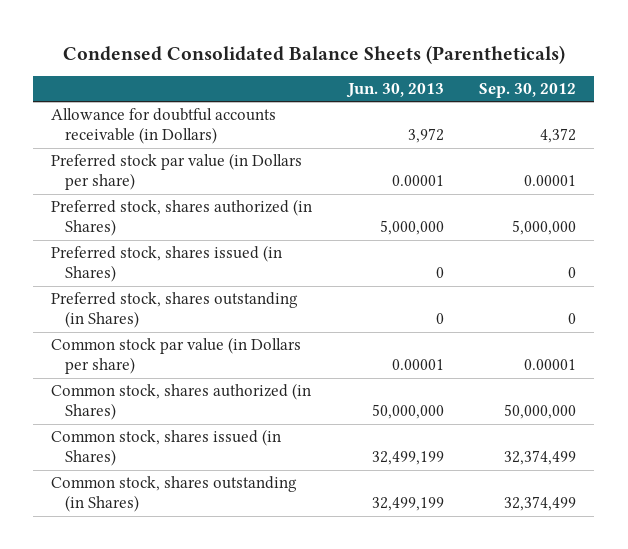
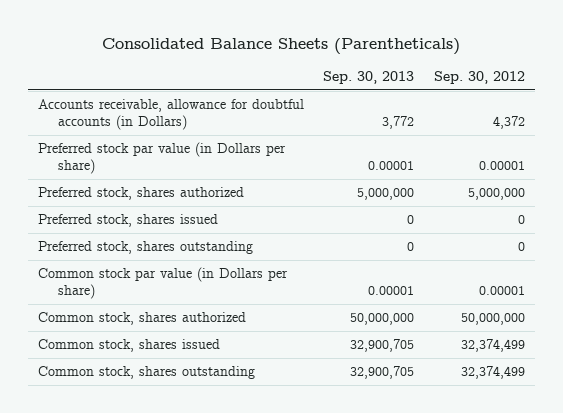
[62,44,565,64] Condensed Consolidated Balance Sheets (Parentheticals) -> [102,37,461,55] Consolidated Balance Sheets (Parentheticals)
[345,83,444,99] Jun. 30, 2013 -> none
none -> [323,71,415,85] Sep. 30, 2013
[51,107,277,145] Allowance for doubtful accounts receivable (in Dollars) -> [37,99,304,130] Accounts receivable, allowancе for doubtful accounts (in Dollars)
[51,198,313,237] Preferred stock, shares authorized (in Shares) -> [37,187,244,201] Preferred stock, shares authorized
[51,244,283,283] Preferred stock, shares issued (in Shares) -> [37,214,218,228] Preferred stock, shares issued
[51,291,299,329] Preferred stock, shares outstanding (in Shares) -> [37,241,253,255] Preferred stock, shares outstanding
[51,382,312,421] Common stock, shares authorized (in Shares) -> [37,312,246,326] Common stock, shares authorized
[51,428,282,467] Common stock, shares issued (in Shares) -> [37,339,220,353] Common stock, shares issued
[51,475,298,513] Common stock, shares outstanding (in Shares) -> [37,366,255,380] Common stock, shares outstanding

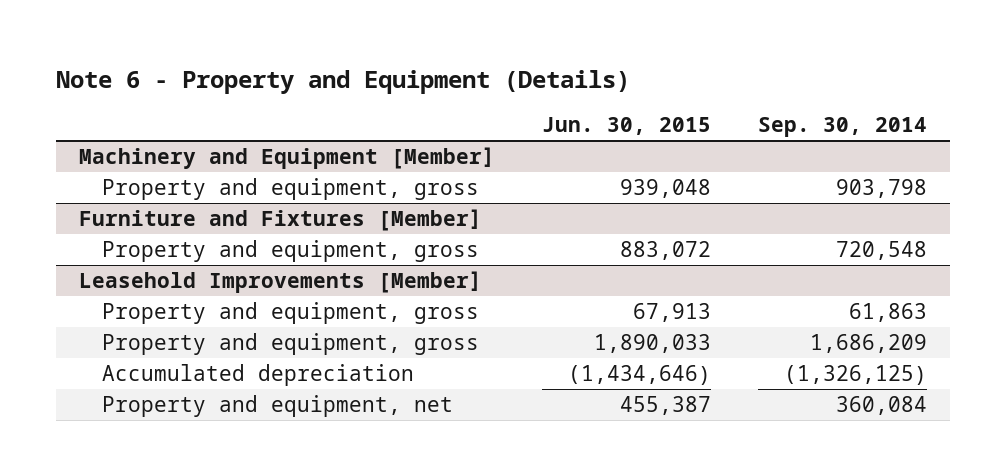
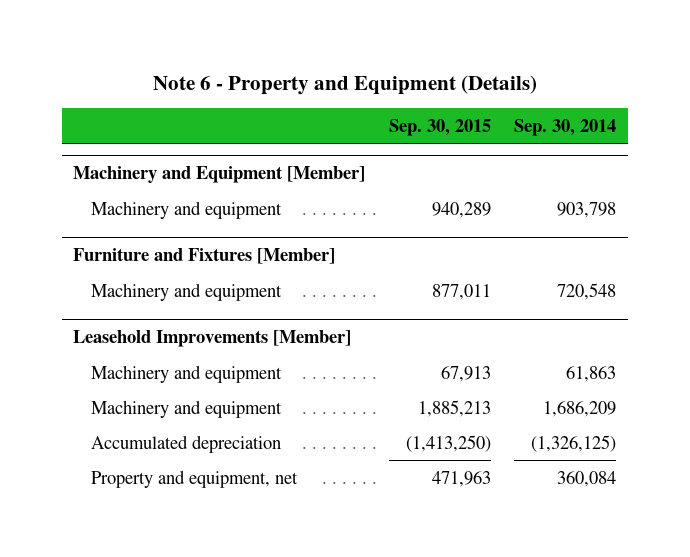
[542,117,712,136] Jun. 30, 2015 -> none
none -> [388,118,491,136] Sep. 30, 2015
[101,178,479,201] Property and equipment, gross -> [90,200,282,219] Machinery and equipment
[101,240,479,263] Property and equipment, gross -> [90,282,282,301] Machinery and equipment
[101,302,479,325] Property and equipment, gross -> [90,364,282,383] Machinery and equipment
[101,333,479,356] Property and equipment, gross -> [90,399,282,418] Machinery and equipment

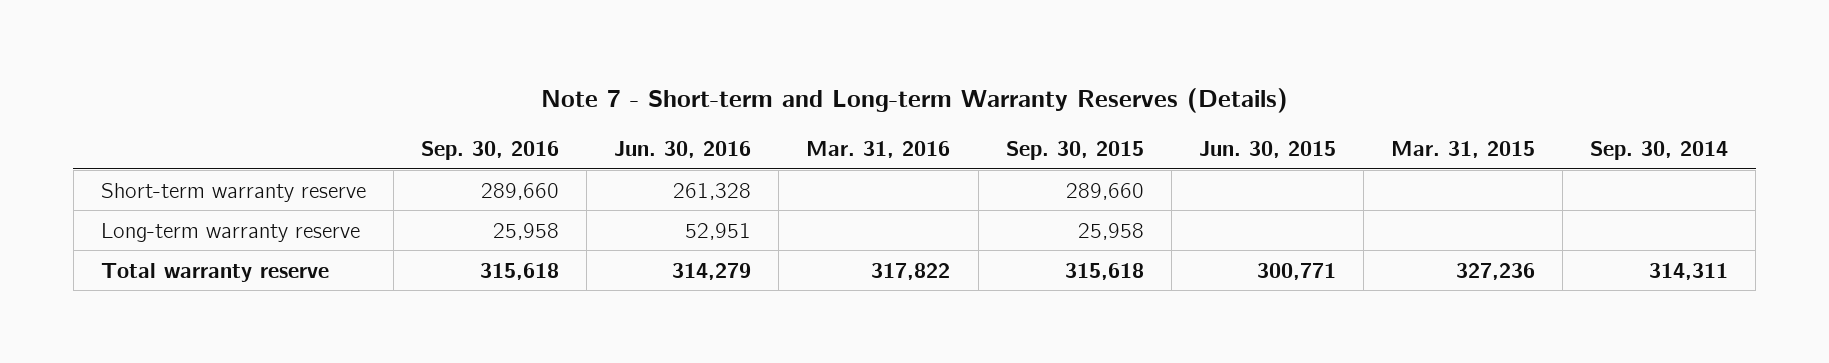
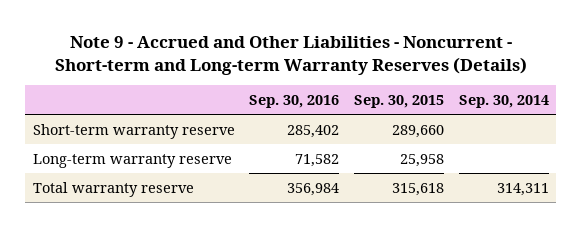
[540,87,1288,113] Note 7 - Short-term and Long-term Warranty Reserves (Details) -> [54,35,527,75] Note 9 - Accrued and Other Liabilities - Noncurrent - Short-term and Long-term Warranty Reserves (Details)
[614,140,752,158] Jun. 30, 2016 -> none
[806,140,951,158] Mar. 31, 2016 -> none
[1198,140,1336,158] Jun. 30, 2015 -> none
[1390,140,1535,158] Mar. 31, 2015 -> none
[481,182,560,200] 289,660 -> [287,124,340,138] 285,402
[493,222,560,240] 25,958 -> [295,153,340,167] 71,582
[480,262,560,280] 315,618 -> [287,182,340,196] 356,984

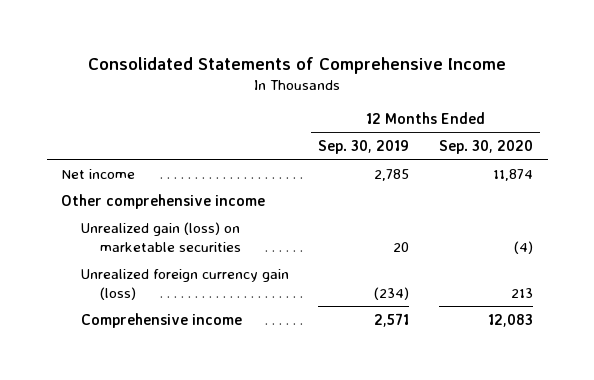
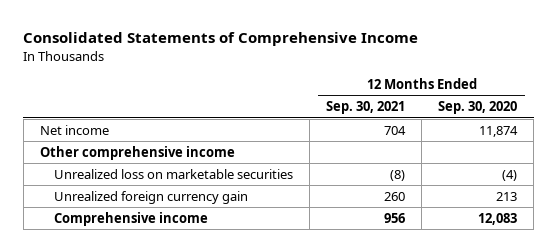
[318,140,410,155] Sep. 30, 2019 -> none
none -> [325,101,405,115] Sep. 30, 2021
[80,221,241,252] Unrealized gain (loss) on marketable securities -> [53,168,293,179] Unrealized loss on marketable securities
[80,268,289,300] Unrealized foreign currency gain (loss) -> [53,190,248,204] Unrealized foreign currency gain

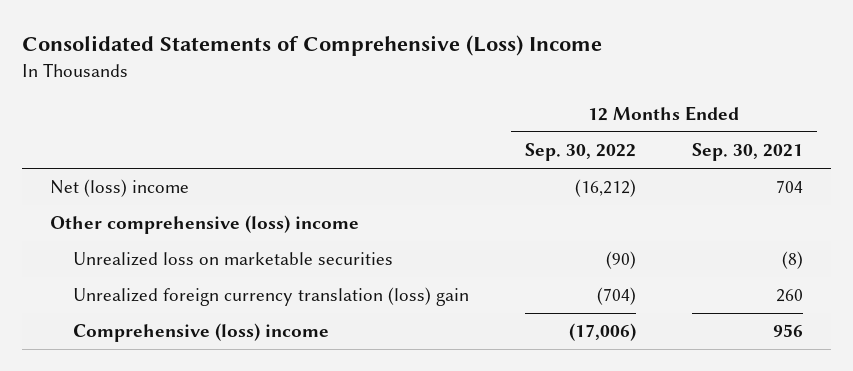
[23,32,419,47] Consolidated Statements of Comprehensive Income -> [21,35,602,57] Consolidated Statements of Comprehensive (Loss) Income
[438,101,518,115] Sep. 30, 2020 -> none
none -> [524,143,636,162] Sep. 30, 2022
[40,124,110,135] Net income -> [49,179,189,198] Net (loss) income
[40,145,236,160] Other comprehensive income -> [49,215,359,235] Other comprehensive (loss) income
[53,190,248,204] Unrealized foreign currency gain -> [72,287,469,307] Unrealized foreign currency translation (loss) gain
[53,211,208,226] Comprehensive income -> [72,323,329,343] Comprehensive (loss) income

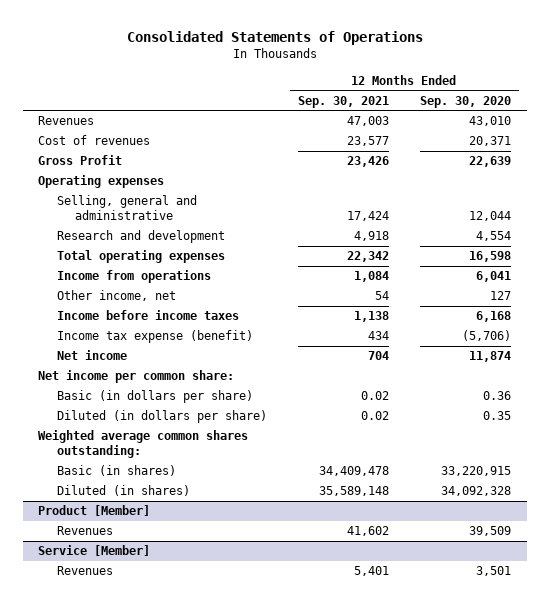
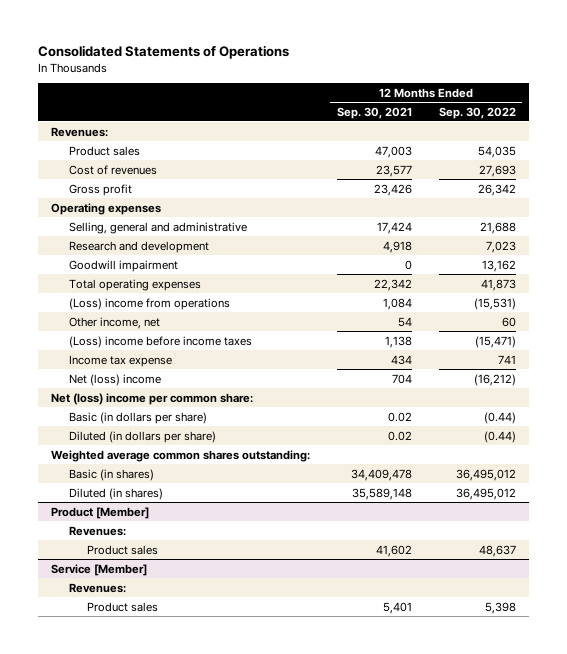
[420,95,512,108] Sep. 30, 2020 -> none
none -> [438,106,516,119] Sep. 30, 2022
none -> [51,126,109,137] Revenues:
[38,116,95,126] Revenues -> [69,145,141,156] Product sales
[38,155,123,166] Gross Profit -> [69,183,133,196] Gross profit
none -> [69,259,179,272] Goodwill impairment
[56,270,211,284] Income from operations -> [69,297,231,310] (Loss) income from operations
[56,310,239,321] Income before income taxes -> [69,335,253,348] (Loss) income before income taxes
[56,330,253,344] Income tax expense (benefit) -> [69,354,173,367] Income tax expense
[56,350,127,361] Net income -> [69,373,162,386] Net (loss) income
[38,370,235,384] Net income per common share: -> [51,392,254,405] Net (loss) income per common share:
none -> [69,525,127,536] Revenues:
[56,526,113,536] Revenues -> [87,544,159,555] Product sales
none -> [69,582,127,593] Revenues:
[56,566,113,576] Revenues -> [87,601,159,612] Product sales

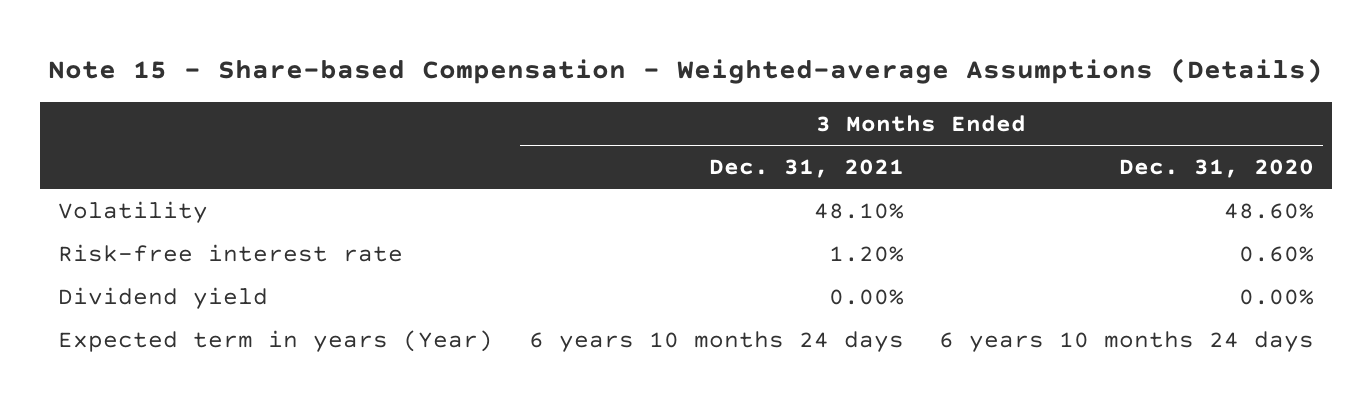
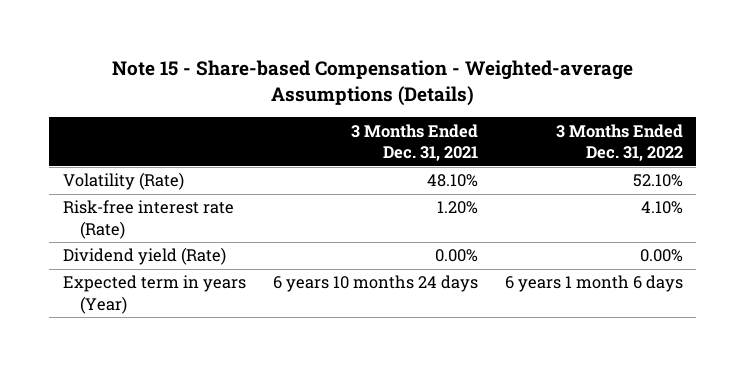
[1119,159,1315,179] Dec. 31, 2020 -> none
none -> [555,123,683,162] 3 Months Ended Dec. 31, 2022
[57,200,208,223] Volatility -> [62,172,184,191] Volatility (Rate)
[57,243,403,262] Risk-free interest rate -> [62,200,234,239] Risk-free interest rate (Rate)
[57,286,268,309] Dividend yield -> [62,247,226,266] Dividend yield (Rate)

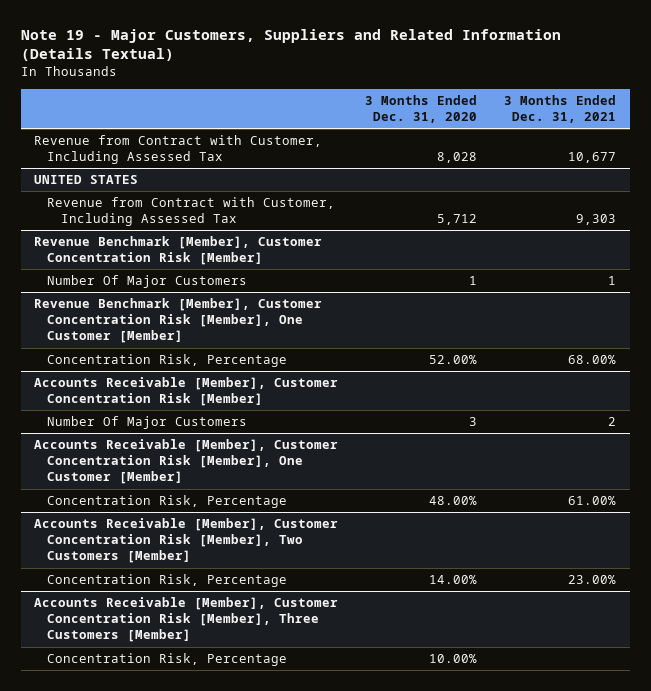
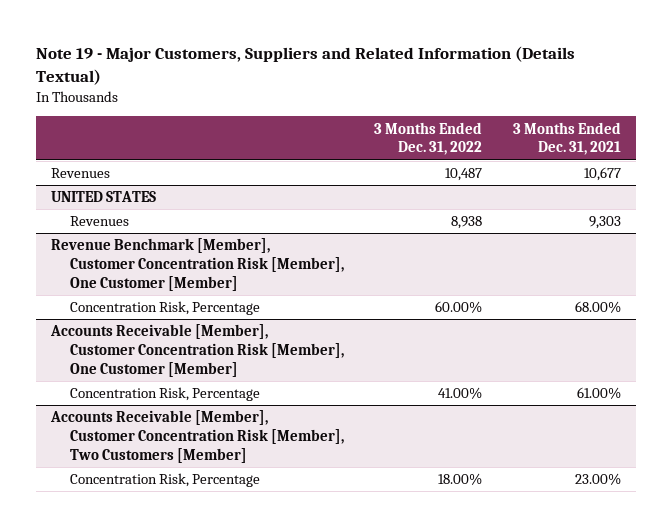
[365,94,478,123] 3 Months Ended Dec. 31, 2020 -> none
none -> [374,121,483,156] 3 Months Ended Dec. 31, 2022
[34,135,323,165] Revenue from Contract with Customer, Including Assessed Tax -> [51,168,111,179] Revenues
[34,236,323,266] Revenue Benchmark [Member], Customer Concentration Risk [Member] -> none
[47,275,248,289] Number Of Major Customers -> none
[47,197,336,227] Revenue from Contract with Customer, Including Assessed Tax -> [69,216,129,227] Revenues
[34,377,339,407] Accounts Receivable [Member], Customer Concentration Risk [Member] -> none
[47,416,248,430] Number Of Major Customers -> none
[34,597,339,643] Accounts Receivable [Member], Customer Concentration Risk [Member], Three Customers [Member] -> none
[47,653,288,667] Concentration Risk, Percentage -> none

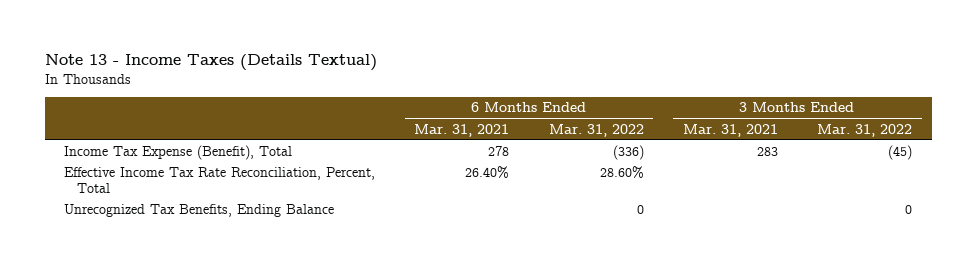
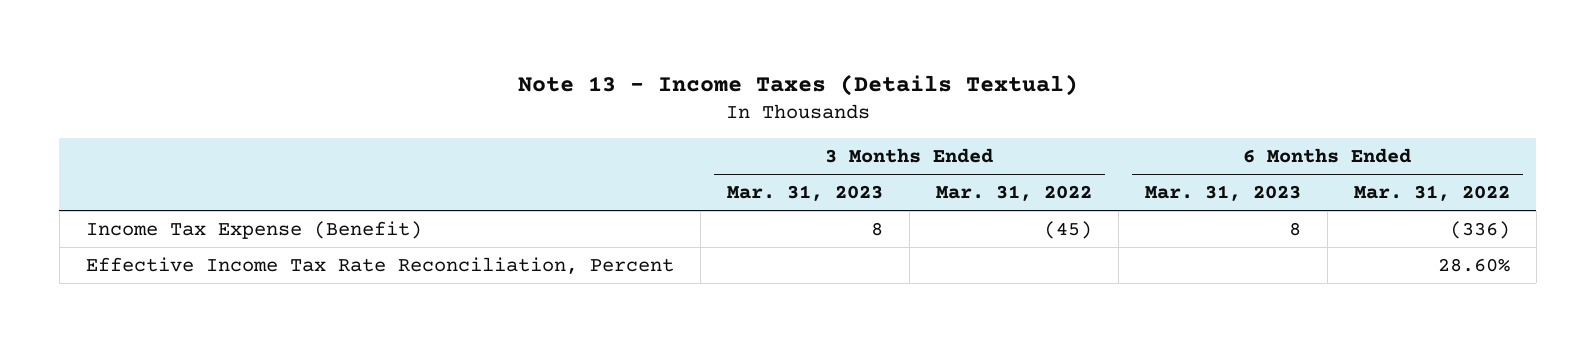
[414,123,510,137] Mar. 31, 2021 -> none
[682,123,778,137] Mar. 31, 2021 -> none
none -> [726,185,883,202] Mar. 31, 2023
none -> [1144,185,1301,202] Mar. 31, 2023
[64,204,335,218] Unrecognized Tax Benefits, Ending Balance -> none
[64,145,293,161] Income Tax Expense (Benefit), Total -> [85,220,422,239] Income Tax Expense (Benefit)
[64,167,376,194] Effective Income Tax Rate Reconciliation, Percent, Total -> [85,256,674,274] Effective Income Tax Rate Reconciliation, Percent

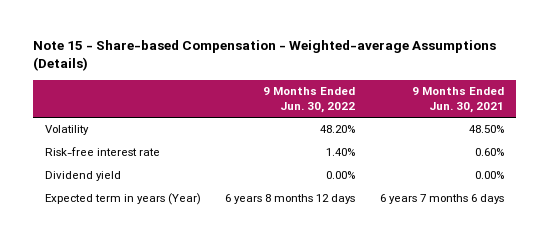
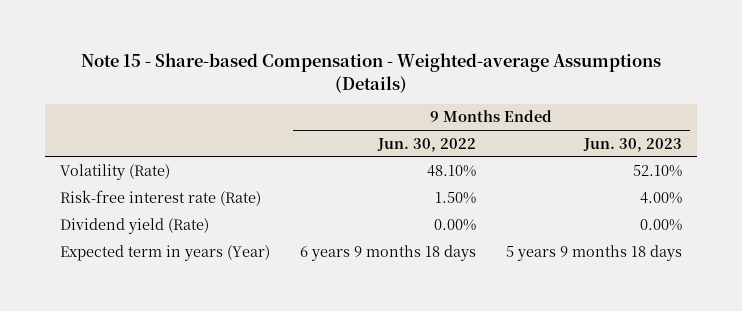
[411,87,504,114] 9 Months Ended Jun. 30, 2021 -> none
none -> [583,137,683,152] Jun. 30, 2023
[44,125,89,136] Volatility -> [60,164,171,181] Volatility (Rate)
[320,125,356,134] 48.20% -> [427,165,477,178] 48.10%
[44,147,160,157] Risk-free interest rate -> [60,190,262,207] Risk-free interest rate (Rate)
[326,148,356,157] 1.40% -> [435,192,477,205] 1.50%
[44,171,121,182] Dividend yield -> [60,218,210,235] Dividend yield (Rate)
[225,194,356,205] 6 years 8 months 12 days -> [300,245,477,262] 6 years 9 months 18 days

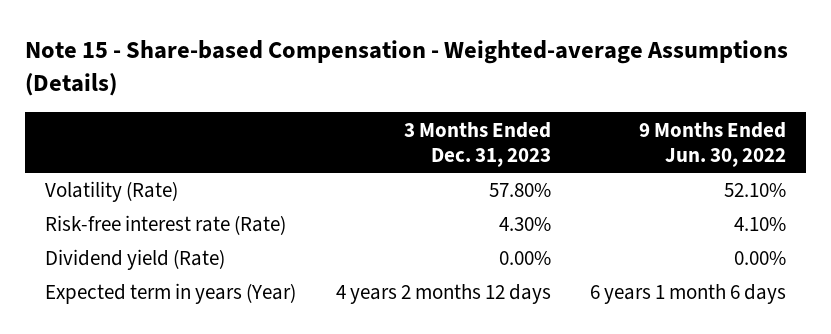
[583,137,683,152] Jun. 30, 2023 -> none
none -> [403,121,551,168] 3 Months Ended Dec. 31, 2023
[427,165,477,178] 48.10% -> [724,183,787,198] 52.10%
[435,192,477,205] 1.50% -> [734,217,787,232] 4.10%
[300,245,477,262] 6 years 9 months 18 days -> [590,284,787,305] 6 years 1 month 6 days

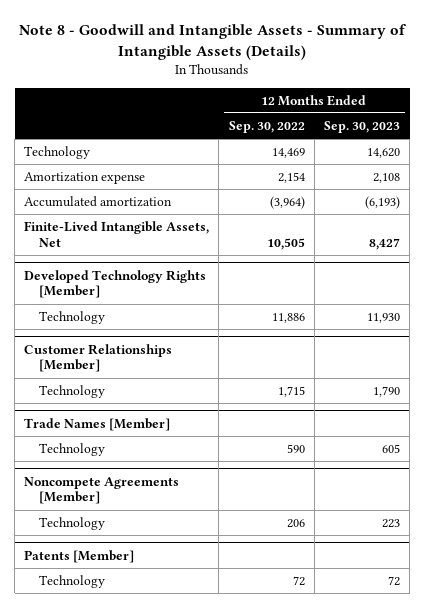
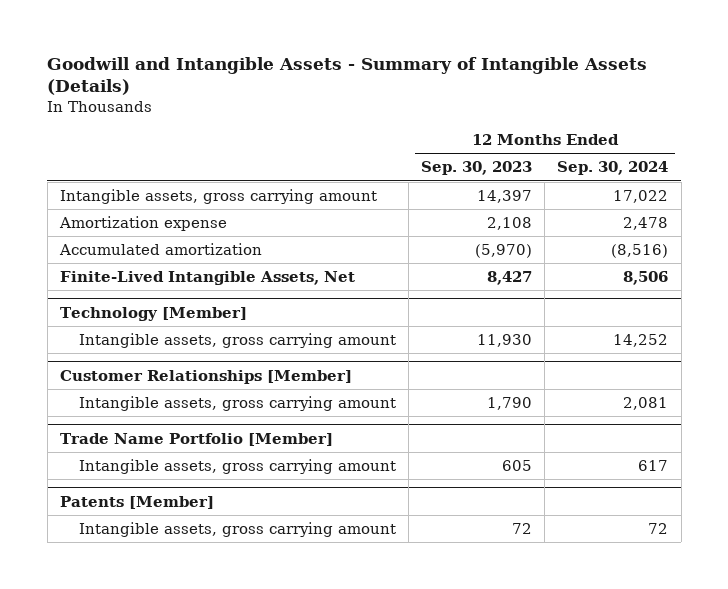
[19,24,407,61] Note 8 - Goodwill and Intangible Assets - Summary of Intangible Assets (Details) -> [47,56,648,96] Goodwill and Intangible Assets - Summary of Intangible Assets (Details)
[228,120,305,133] Sep. 30, 2022 -> none
none -> [557,161,669,176] Sep. 30, 2024
[24,146,91,160] Technology -> none
none -> [59,188,377,204] Intangible assets, gross carrying amount
[365,196,401,210] (6,193) -> [475,243,533,258] (5,970)
[24,269,207,299] Developed Technology Rights [Member] -> [59,306,247,321] Technology [Member]
[38,311,105,325] Technology -> [79,332,397,348] Intangible assets, gross carrying amount
[24,476,180,505] Noncompete Agreements [Member] -> none
[38,517,105,531] Technology -> none
[38,385,105,399] Technology -> [79,395,397,411] Intangible assets, gross carrying amount
[24,417,171,431] Trade Names [Member] -> [59,432,333,446] Trade Name Portfolio [Member]
[38,443,105,457] Technology -> [79,458,397,474] Intangible assets, gross carrying amount
[38,575,105,589] Technology -> [79,521,397,537] Intangible assets, gross carrying amount

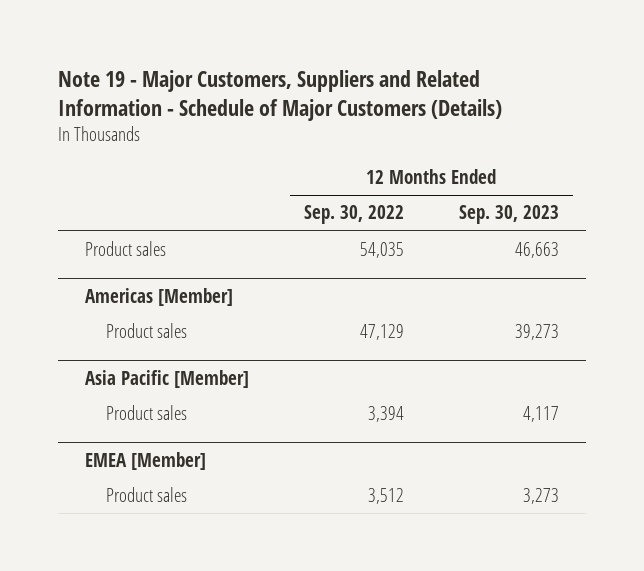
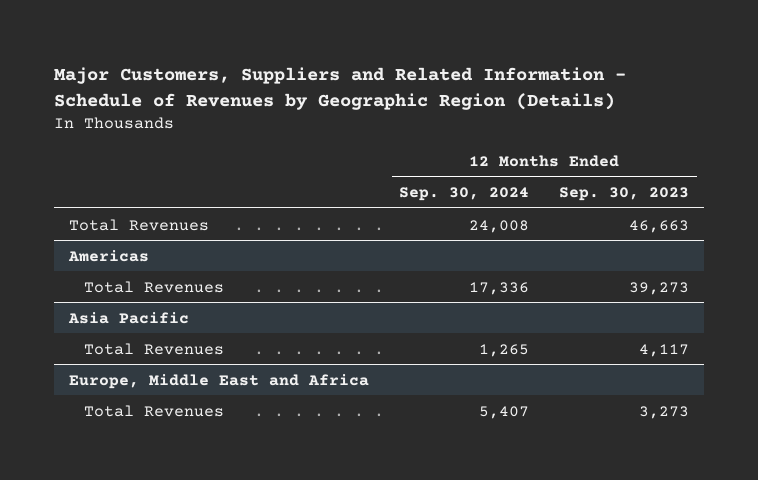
[57,69,502,121] Note 19 - Major Customers, Suppliers and Related Information - Schedule of Major Customers (Details) -> [54,66,627,110] Major Customers, Suppliers and Related Information - Schedule of Revenues by Geographic Region (Details)
[304,205,405,225] Sep. 30, 2022 -> none
none -> [399,186,530,201] Sep. 30, 2024
[85,241,167,257] Product sales -> [69,218,210,231] Total Revenues
[85,288,234,307] Americas [Member] -> [68,249,150,262] Americas
[106,323,188,339] Product sales -> [83,280,224,293] Total Revenues
[85,370,250,389] Asia Pacific [Member] -> [68,311,190,324] Asia Pacific
[106,405,188,421] Product sales -> [83,342,224,355] Total Revenues
[85,452,207,471] EMEA [Member] -> [69,373,370,389] Europe, Middle East and Africa
[106,487,188,503] Product sales -> [83,404,224,417] Total Revenues

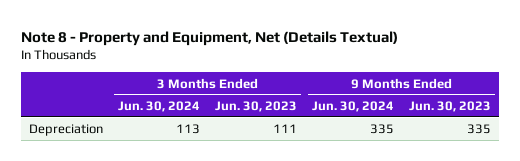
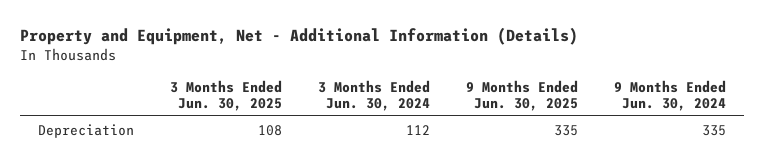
[21,30,399,46] Note 8 - Property and Equipment, Net (Details Textual) -> [19,27,578,46] Property and Equipment, Net - Additional Information (Details)
[215,101,298,113] Jun. 30, 2023 -> none
[409,101,492,113] Jun. 30, 2023 -> none
none -> [169,79,282,111] 3 Months Ended Jun. 30, 2025
none -> [465,79,578,111] 9 Months Ended Jun. 30, 2025
[175,124,200,135] 113 -> [405,124,430,135] 112

